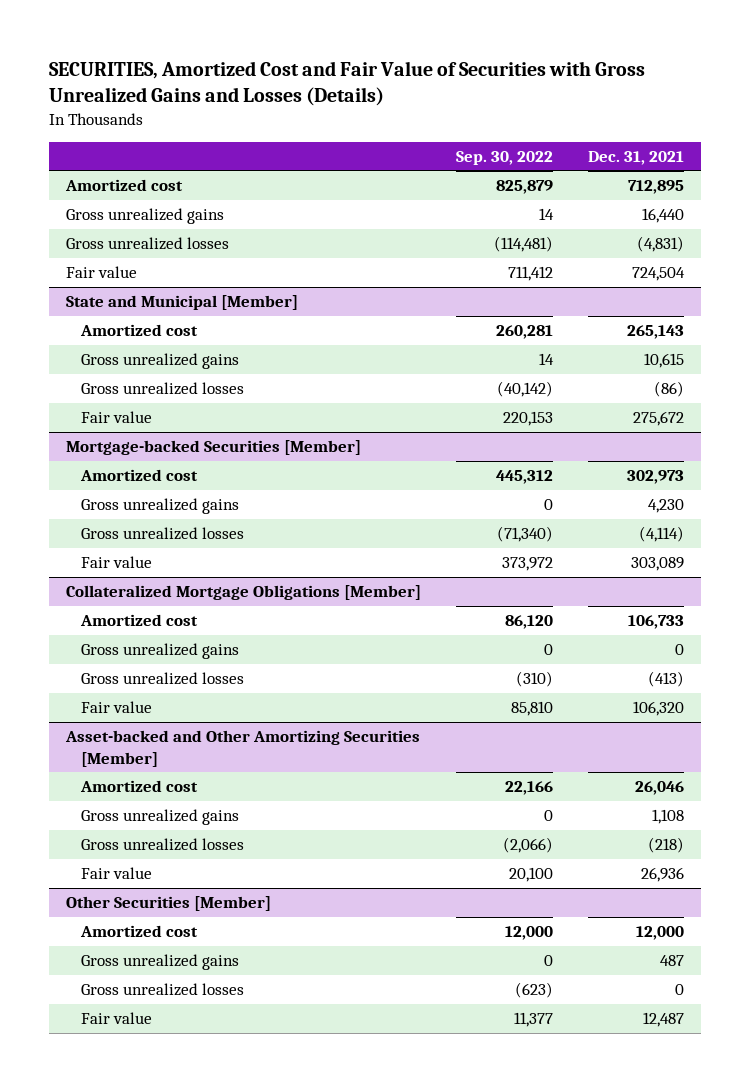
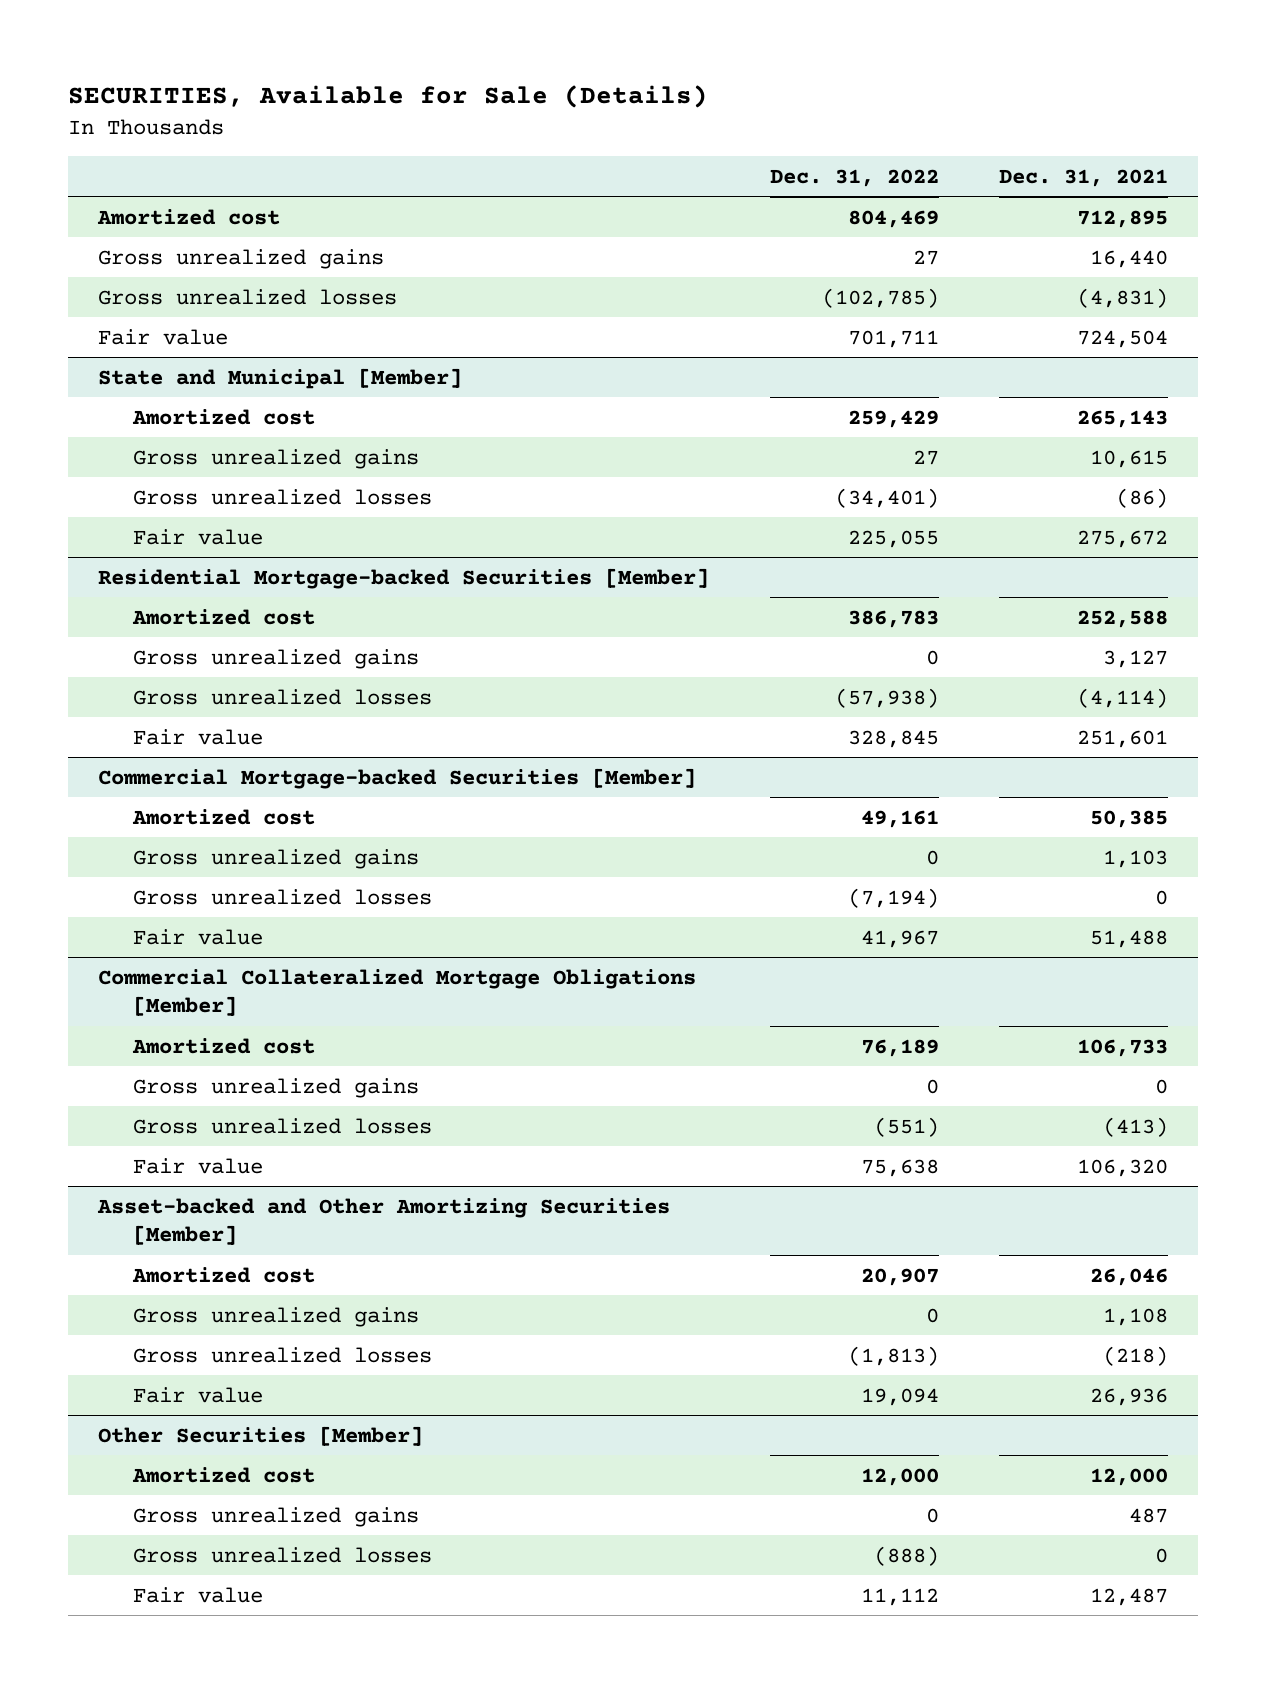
[49,60,646,106] SECURITIES, Amortized Cost and Fair Value of Securities with Gross Unrealized Gains and Losses (Details) -> [68,85,709,109] SECURITIES, Available for Sale (Details)
[455,150,553,165] Sep. 30, 2022 -> none
none -> [769,168,939,187] Dec. 31, 2022
[66,440,362,456] Mortgage-backed Securities [Member] -> [98,567,710,589] Residential Mortgage-backed Securities [Member]
[626,470,684,485] 302,973 -> [1077,609,1169,628] 252,588
[647,499,684,514] 4,230 -> [1103,649,1169,668] 3,127
[630,557,684,572] 303,089 -> [1077,729,1169,748] 251,601
none -> [98,767,697,789] Commercial Mortgage-backed Securities [Member]
none -> [132,808,316,825] Amortized cost
none -> [133,848,420,869] Gross unrealized gains
none -> [133,888,433,905] Gross unrealized losses
none -> [133,928,264,945] Fair value
[66,585,422,601] Collateralized Mortgage Obligations [Member] -> [98,968,697,1017] Commercial Collateralized Mortgage Obligations [Member]

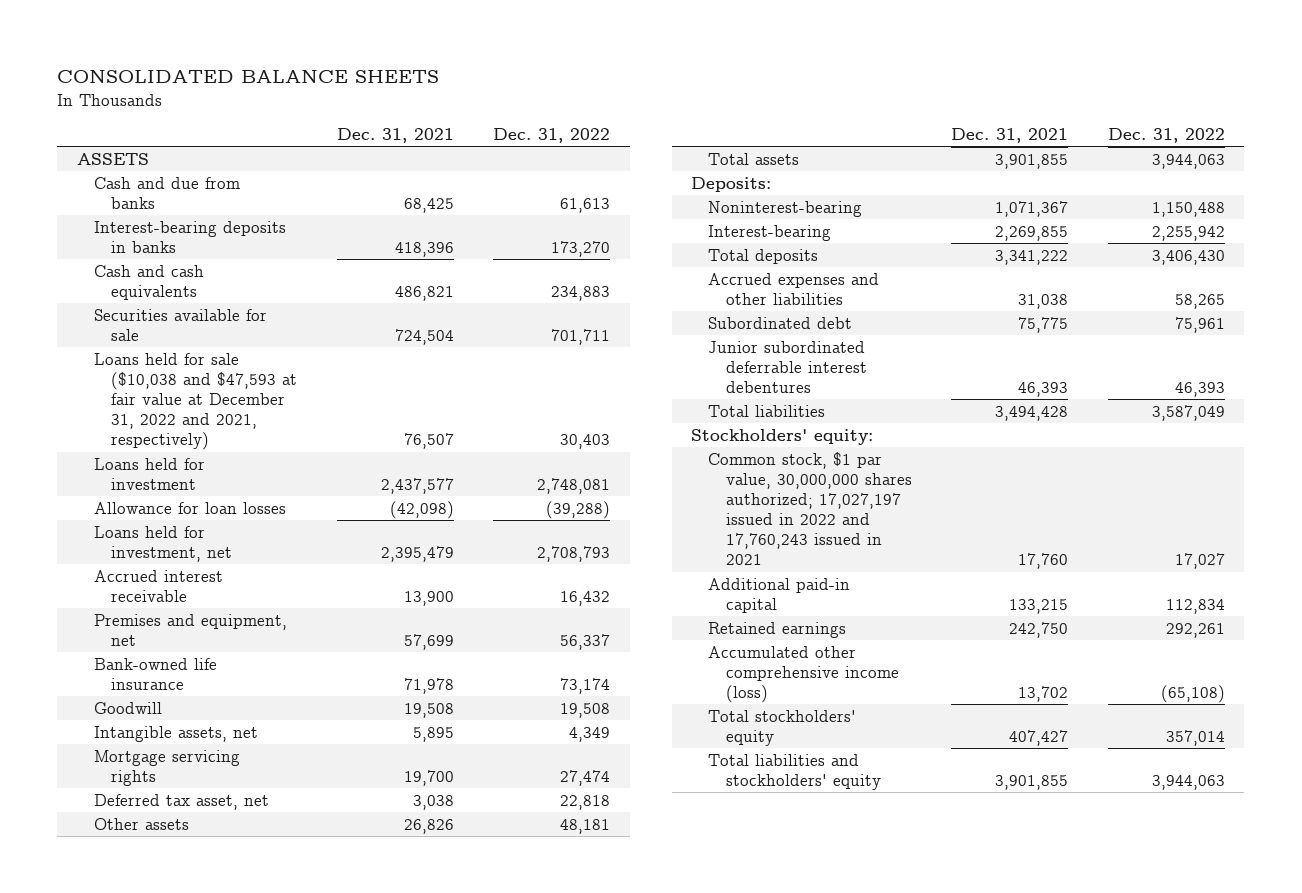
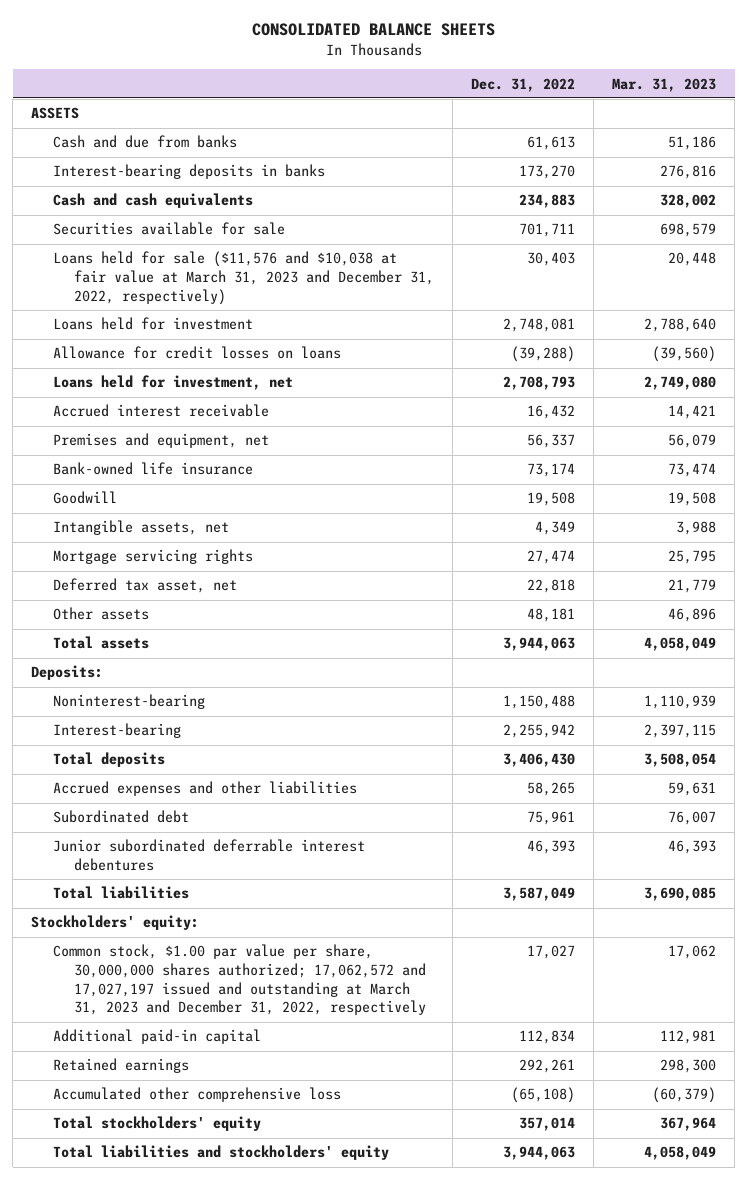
[336,128,454,144] Dec. 31, 2021 -> none
none -> [612,77,717,92] Mar. 31, 2023
[93,352,297,451] Loans held for sale ($10,038 and $47,593 at fair value at December 31, 2022 and 2021, respectively) -> [52,251,435,305] Loans held for sale ($11,576 and $10,038 at fair value at March 31, 2023 and December 31, 2022, respectively)
[93,501,286,514] Allowance for loan losses -> [52,346,341,360] Allowance for credit losses on loans
[708,451,912,566] Common stock, $1 par value, 30,000,000 shares authorized; 17,027,197 issued in 2022 and 17,760,243 issued in 2021 -> [52,944,427,1016] Common stock, $1.00 par value per share, 30,000,000 shares authorized; 17,062,572 and 17,027,197 issued and outstanding at March 31, 2023 and December 31, 2022, respectively
[708,645,899,704] Accumulated other comprehensive income (loss) -> [52,1087,341,1103] Accumulated other comprehensive loss

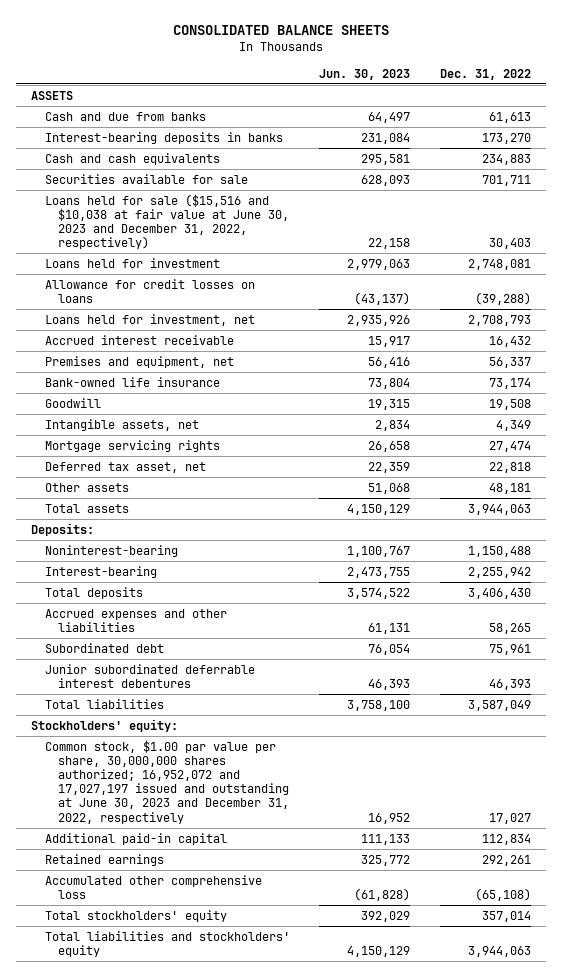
[612,77,717,92] Mar. 31, 2023 -> none
none -> [319,68,411,80] Jun. 30, 2023
[52,251,435,305] Loans held for sale ($11,576 and $10,038 at fair value at March 31, 2023 and December 31, 2022, respectively) -> [44,193,290,250] Loans held for sale ($15,516 and $10,038 at fair value at June 30, 2023 and December 31, 2022, respectively)
[52,944,427,1016] Common stock, $1.00 par value per share, 30,000,000 shares authorized; 17,062,572 and 17,027,197 issued and outstanding at March 31, 2023 and December 31, 2022, respectively -> [44,739,290,824] Common stock, $1.00 par value per share, 30,000,000 shares authorized; 16,952,072 and 17,027,197 issued and outstanding at June 30, 2023 and December 31, 2022, respectively

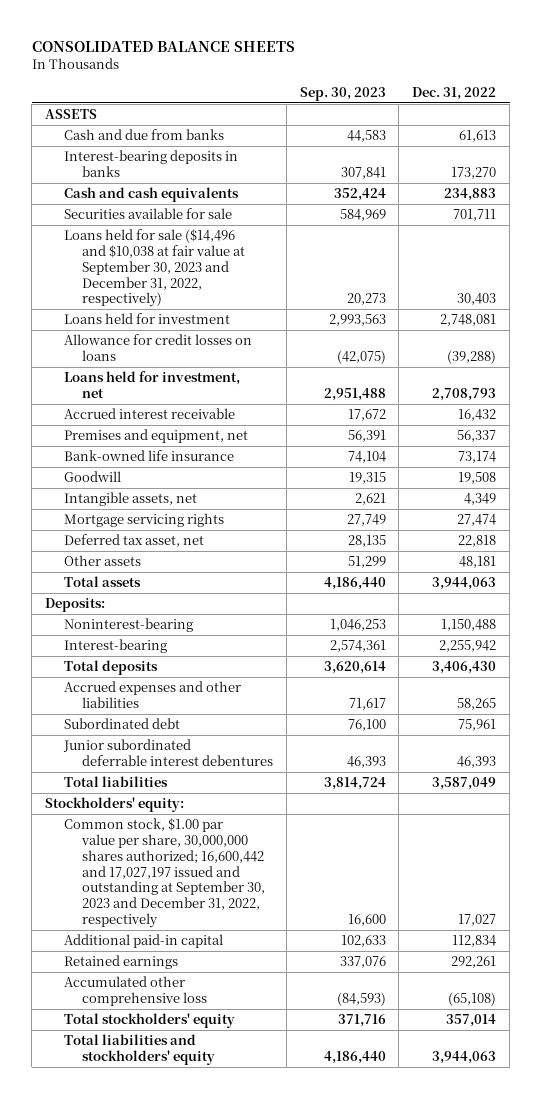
[319,68,411,80] Jun. 30, 2023 -> none
none -> [299,87,386,102] Sep. 30, 2023
[44,193,290,250] Loans held for sale ($15,516 and $10,038 at fair value at June 30, 2023 and December 31, 2022, respectively) -> [63,229,245,308] Loans held for sale ($14,496 and $10,038 at fair value at September 30, 2023 and December 31, 2022, respectively)
[44,739,290,824] Common stock, $1.00 par value per share, 30,000,000 shares authorized; 16,952,072 and 17,027,197 issued and outstanding at June 30, 2023 and December 31, 2022, respectively -> [63,818,265,929] Common stock, $1.00 par value per share, 30,000,000 shares authorized; 16,600,442 and 17,027,197 issued and outstanding at September 30, 2023 and December 31, 2022, respectively

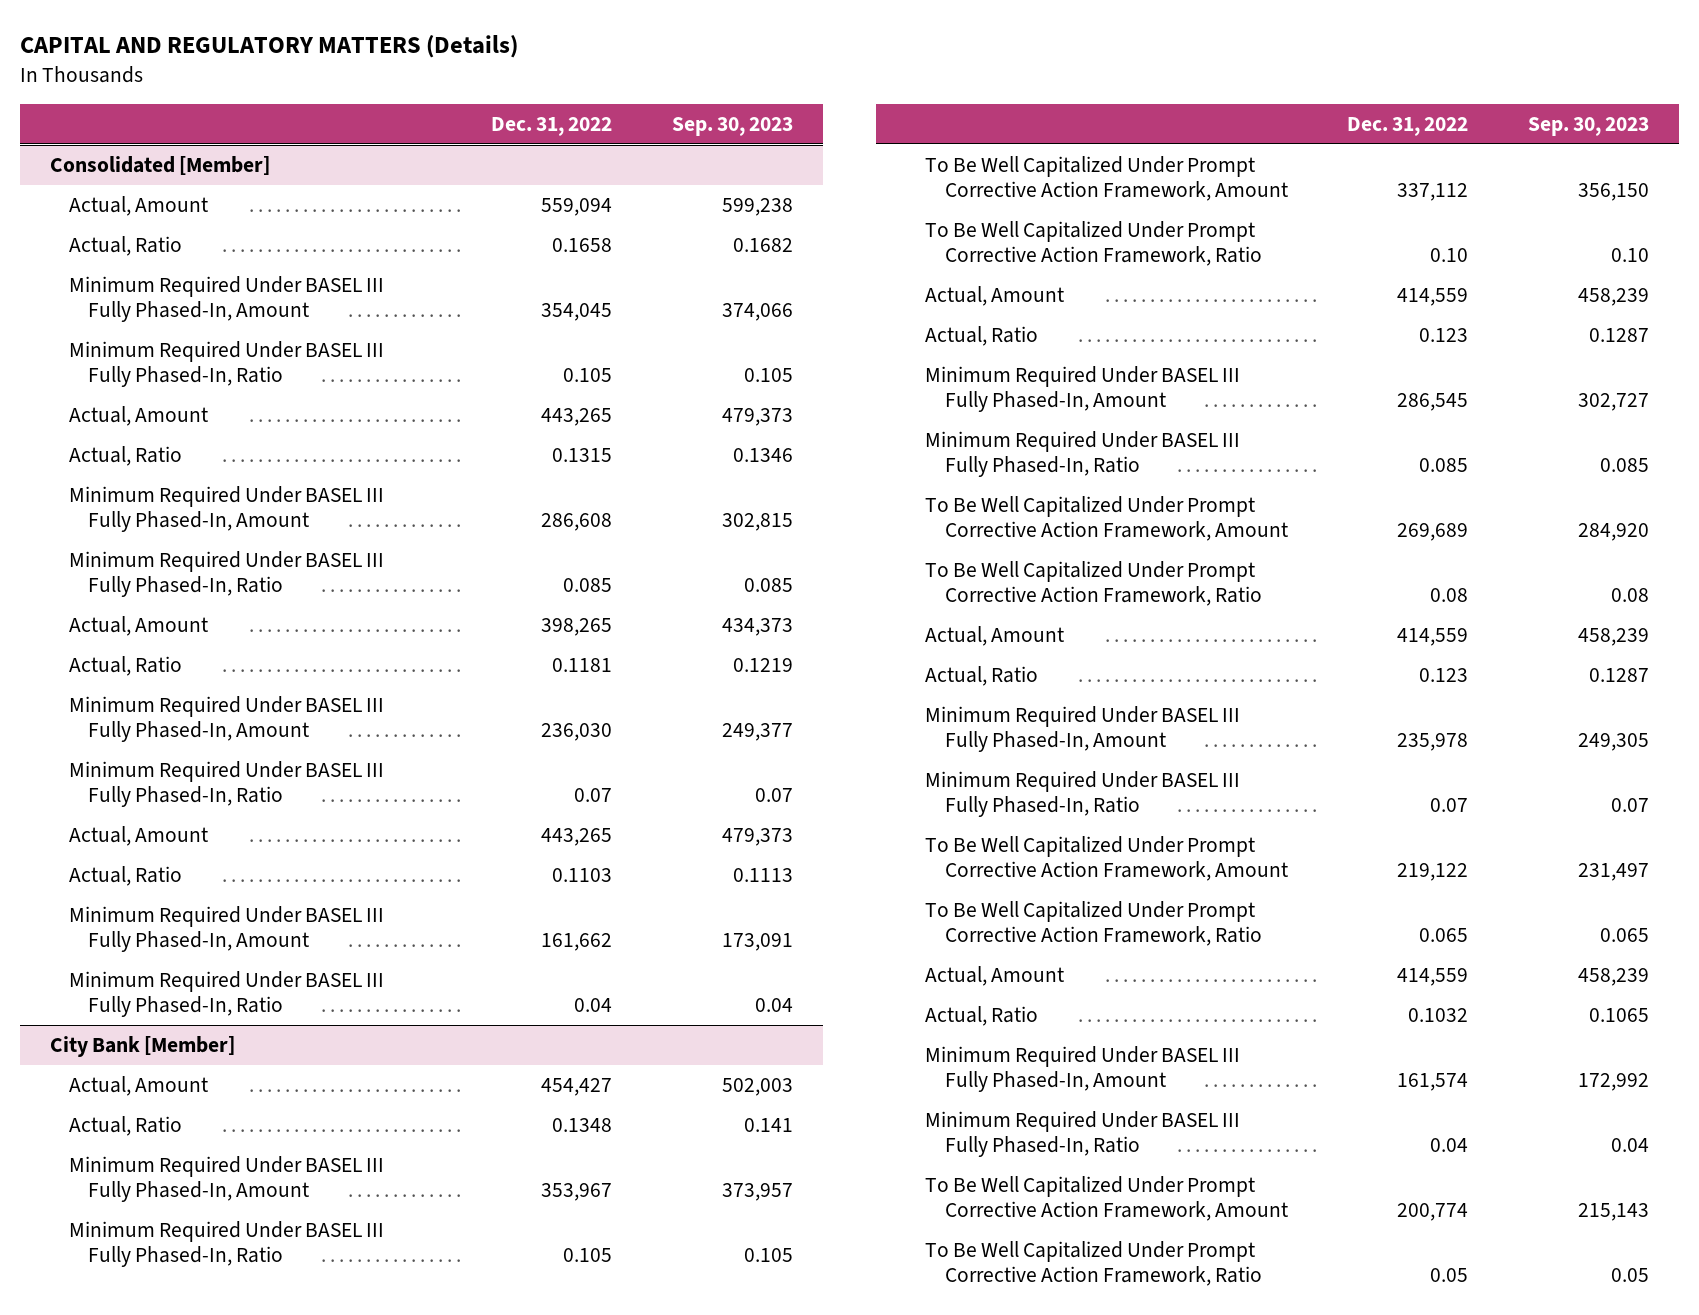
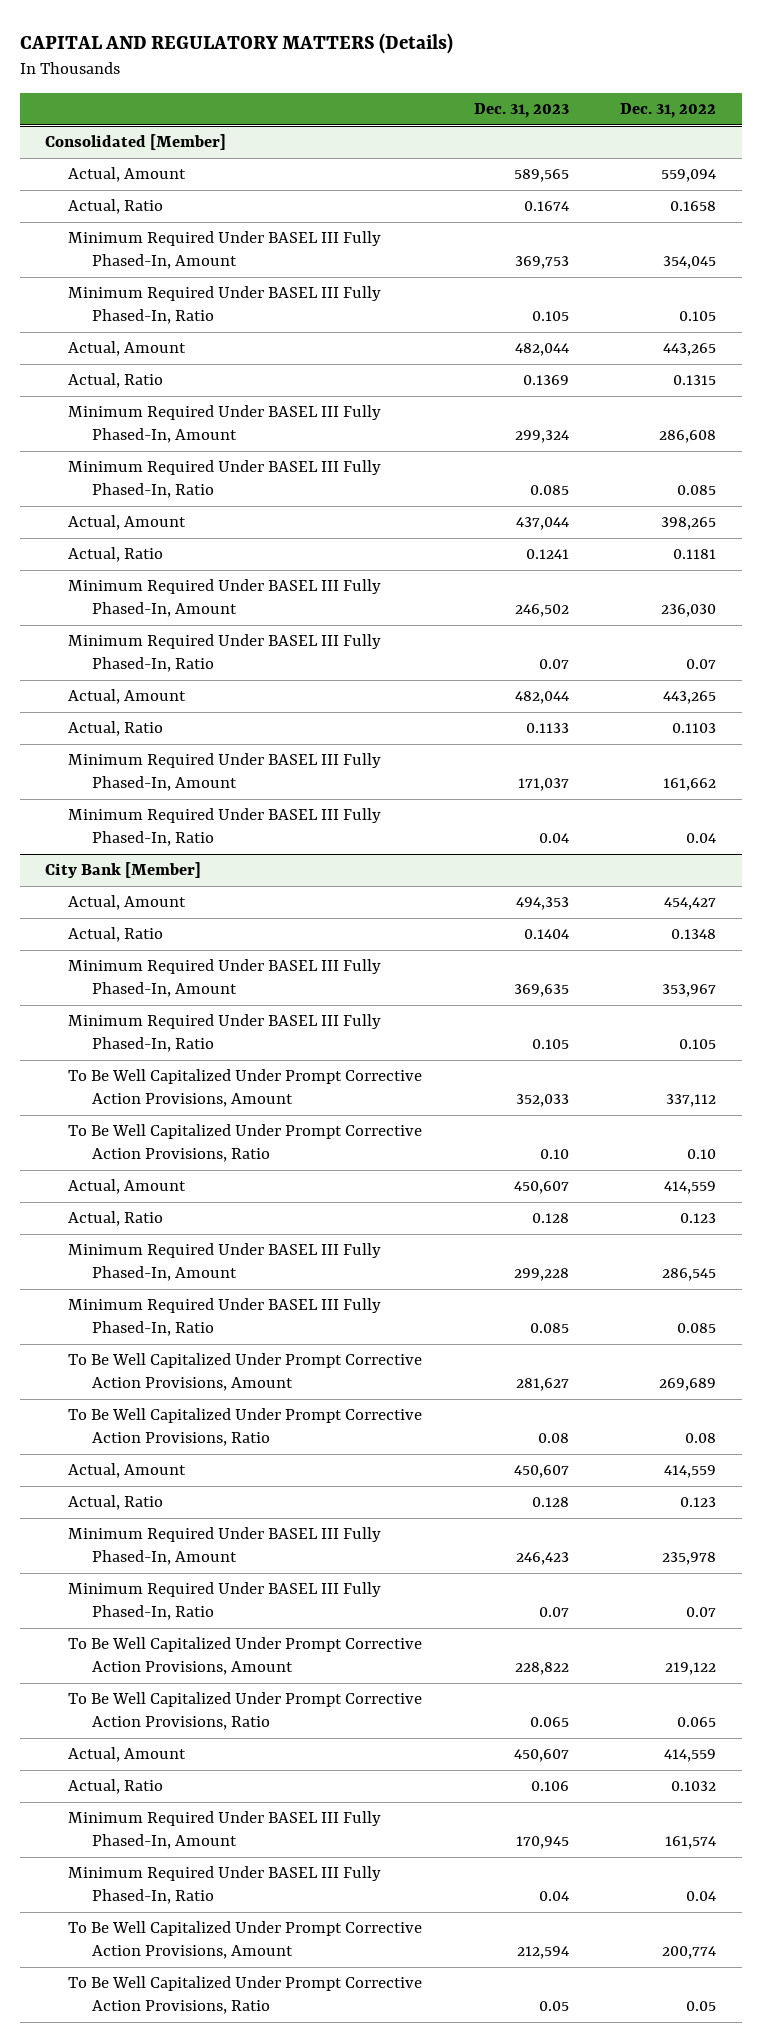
[671,116,793,136] Sep. 30, 2023 -> none
none -> [473,103,569,119] Dec. 31, 2023
[925,156,1288,202] To Be Well Capitalized Under Prompt Corrective Action Framework, Amount -> [68,1069,423,1108] To Be Well Capitalized Under Prompt Corrective Action Provisions, Amount
[925,221,1262,267] To Be Well Capitalized Under Prompt Corrective Action Framework, Ratio -> [68,1124,423,1163] To Be Well Capitalized Under Prompt Corrective Action Provisions, Ratio
[925,496,1288,542] To Be Well Capitalized Under Prompt Corrective Action Framework, Amount -> [68,1353,423,1392] To Be Well Capitalized Under Prompt Corrective Action Provisions, Amount
[925,561,1262,607] To Be Well Capitalized Under Prompt Corrective Action Framework, Ratio -> [68,1408,423,1447] To Be Well Capitalized Under Prompt Corrective Action Provisions, Ratio
[925,836,1288,882] To Be Well Capitalized Under Prompt Corrective Action Framework, Amount -> [68,1637,423,1676] To Be Well Capitalized Under Prompt Corrective Action Provisions, Amount
[925,901,1262,947] To Be Well Capitalized Under Prompt Corrective Action Framework, Ratio -> [68,1692,423,1731] To Be Well Capitalized Under Prompt Corrective Action Provisions, Ratio
[925,1176,1288,1222] To Be Well Capitalized Under Prompt Corrective Action Framework, Amount -> [68,1921,423,1960] To Be Well Capitalized Under Prompt Corrective Action Provisions, Amount
[925,1241,1262,1287] To Be Well Capitalized Under Prompt Corrective Action Framework, Ratio -> [68,1976,423,2015] To Be Well Capitalized Under Prompt Corrective Action Provisions, Ratio

